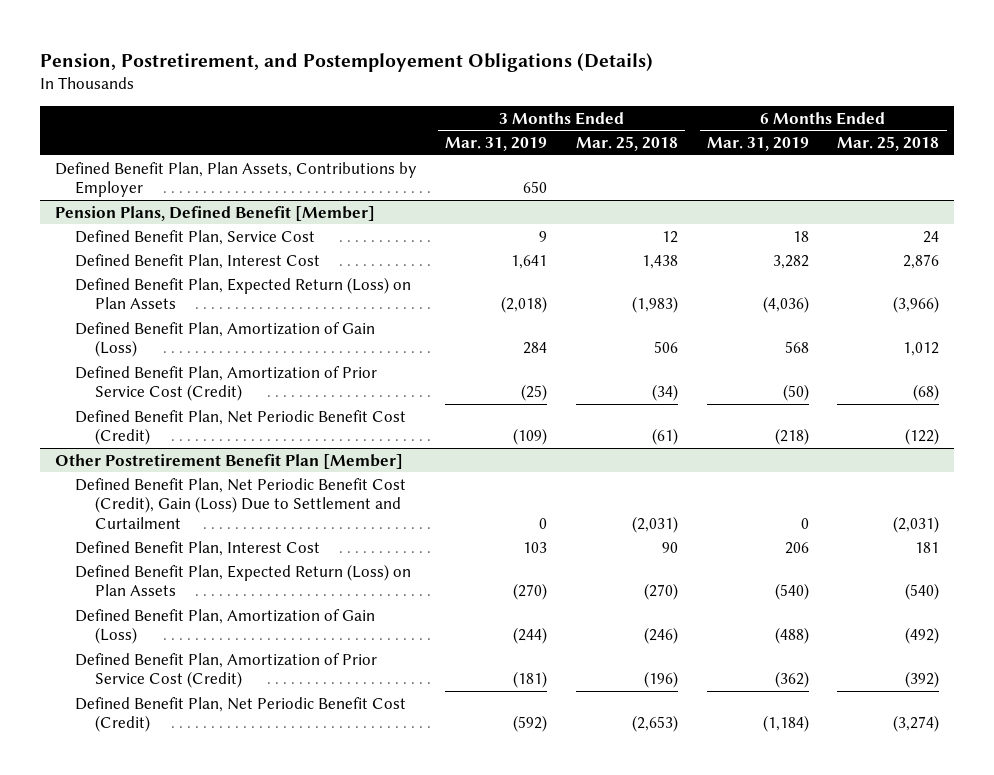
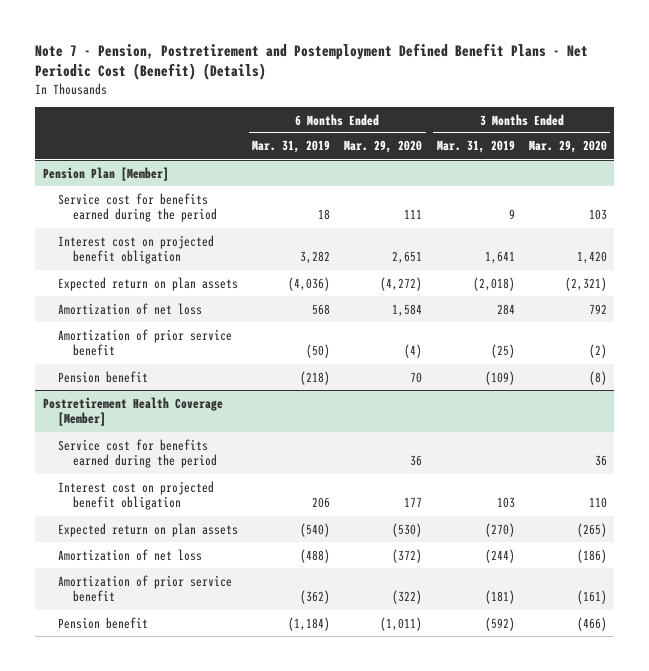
[40,52,654,72] Pension, Postretirement, and Postemployement Obligations (Details) -> [35,42,589,81] Note 7 - Pension, Postretirement and Postemployment Defined Benefit Plans - Net Periodic Cost (Benefit) (Details)
[575,135,678,151] Mar. 25, 2018 -> none
[837,135,940,151] Mar. 25, 2018 -> none
none -> [344,140,423,154] Mar. 29, 2020
none -> [528,140,607,154] Mar. 29, 2020
[54,161,417,198] Defined Benefit Plan, Plan Assets, Contributions by Employer -> none
[54,453,403,469] Other Postretirement Benefit Plan [Member] -> none
[75,477,407,529] Defined Benefit Plan, Net Periodic Benefit Cost (Credit), Gain (Loss) Due to Settlement and Curtailment -> none
[54,205,375,221] Pension Plans, Defined Benefit [Member] -> [42,166,169,181] Pension Plan [Member]
[75,229,316,245] Defined Benefit Plan, Service Cost -> [58,192,218,223] Service cost for benefits earned during the period
[75,253,321,269] Defined Benefit Plan, Interest Cost -> [58,234,215,265] Interest cost on projected benefit obligation
[75,276,412,310] Defined Benefit Plan, Expected Return (Loss) on Plan Assets -> [58,276,239,291] Expected return on plan assets
[75,321,376,358] Defined Benefit Plan, Amortization of Gain (Loss) -> [58,302,203,315] Amortization of net loss
[75,365,378,402] Defined Benefit Plan, Amortization of Prior Service Cost (Credit) -> [58,328,233,357] Amortization of prior service benefit
[75,409,407,446] Defined Benefit Plan, Net Periodic Benefit Cost (Credit) -> [58,370,149,383] Pension benefit
none -> [42,396,223,427] Postretirement Health Coverage [Member]
none -> [58,438,218,469] Service cost for benefits earned during the period
[75,540,321,556] Defined Benefit Plan, Interest Cost -> [58,480,215,511] Interest cost on projected benefit obligation
[75,563,412,597] Defined Benefit Plan, Expected Return (Loss) on Plan Assets -> [58,522,239,537] Expected return on plan assets
[75,608,376,645] Defined Benefit Plan, Amortization of Gain (Loss) -> [58,548,203,561] Amortization of net loss
[75,652,378,689] Defined Benefit Plan, Amortization of Prior Service Cost (Credit) -> [58,574,233,603] Amortization of prior service benefit
[75,696,407,733] Defined Benefit Plan, Net Periodic Benefit Cost (Credit) -> [58,616,149,629] Pension benefit

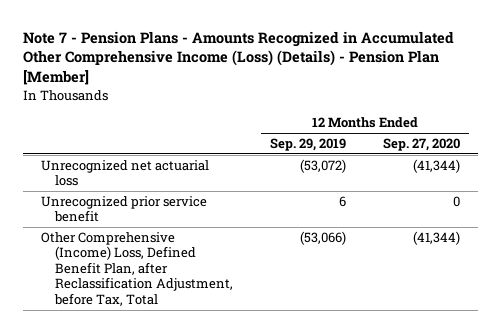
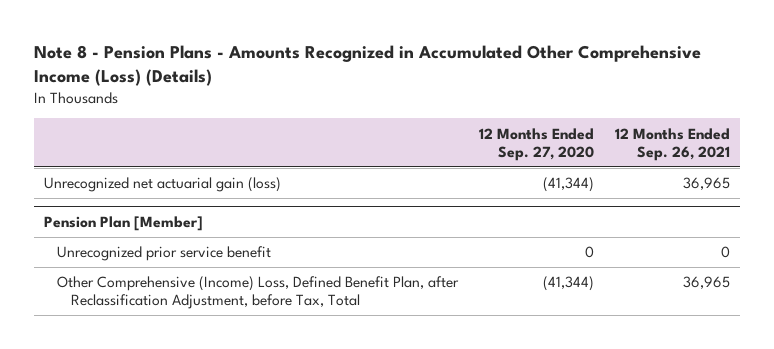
[22,30,454,86] Note 7 - Pension Plans - Amounts Recognized in Accumulated Other Comprehensive Income (Loss) (Details) - Pension Plan [Member] -> [33,44,701,86] Note 8 - Pension Plans - Amounts Recognized in Accumulated Other Comprehensive Income (Loss) (Details)
[269,137,346,151] Sep. 29, 2019 -> none
none -> [614,127,730,161] 12 Months Ended Sep. 26, 2021
[41,159,210,187] Unrecognized net actuarial loss -> [43,177,281,193] Unrecognized net actuarial gain (loss)
none -> [43,216,203,232] Pension Plan [Member]

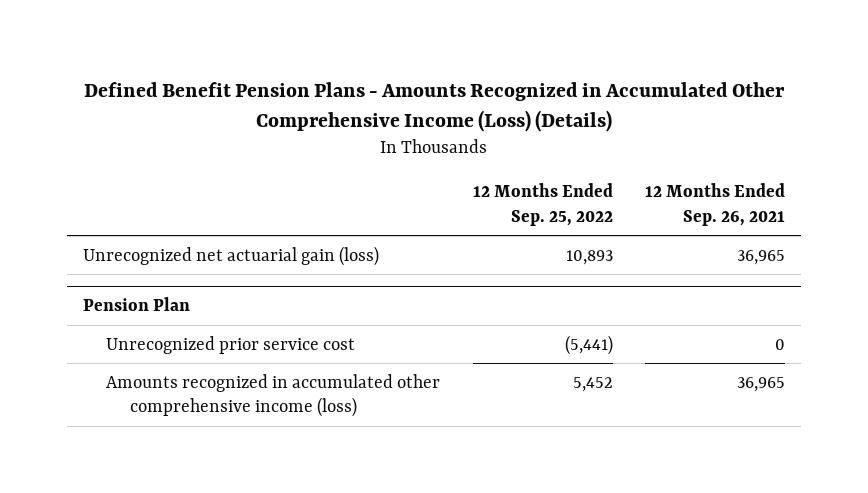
[33,44,701,86] Note 8 - Pension Plans - Amounts Recognized in Accumulated Other Comprehensive Income (Loss) (Details) -> [83,81,785,132] Defined Benefit Pension Plans - Amounts Recognized in Accumulated Other Comprehensive Income (Loss) (Details)
[478,127,594,161] 12 Months Ended Sep. 27, 2020 -> none
none -> [472,183,613,226] 12 Months Ended Sep. 25, 2022
[43,216,203,232] Pension Plan [Member] -> [82,297,190,312] Pension Plan
[57,246,272,262] Unrecognized prior service benefit -> [106,335,356,354] Unrecognized prior service cost
[57,276,460,310] Other Comprehensive (Income) Loss, Defined Benefit Plan, after Reclassification Adjustment, before Tax, Total -> [106,373,441,418] Amounts recognized in accumulated other comprehensive income (loss)

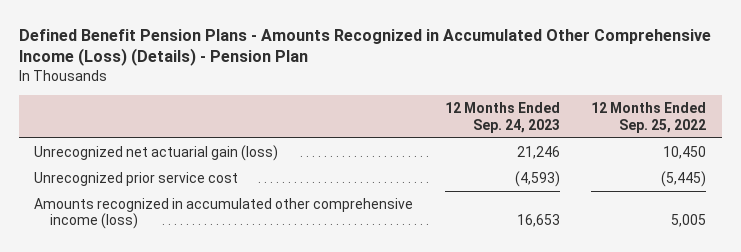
[83,81,785,132] Defined Benefit Pension Plans - Amounts Recognized in Accumulated Other Comprehensive Income (Loss) (Details) -> [18,28,711,67] Defined Benefit Pension Plans - Amounts Recognized in Accumulated Other Comprehensive Income (Loss) (Details) - Pension Plan
[644,183,785,226] 12 Months Ended Sep. 26, 2021 -> none
none -> [444,102,560,133] 12 Months Ended Sep. 24, 2023
[82,297,190,312] Pension Plan -> none
[565,249,613,265] 10,893 -> [663,145,707,159] 10,450
[564,334,613,355] (5,441) -> [661,170,707,187] (5,445)
[572,376,613,392] 5,452 -> [671,214,707,228] 5,005

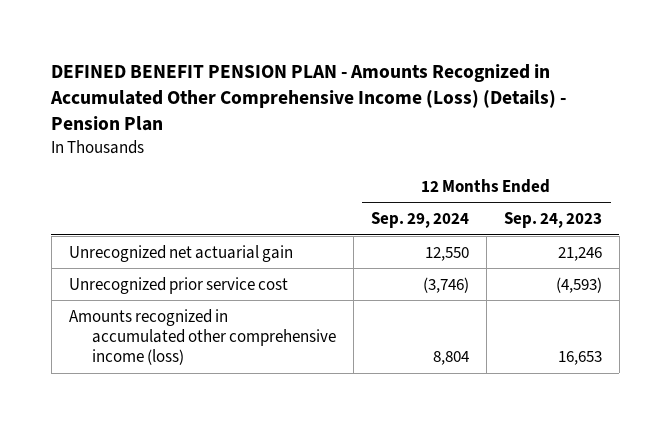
[18,28,711,67] Defined Benefit Pension Plans - Amounts Recognized in Accumulated Other Comprehensive Income (Loss) (Details) - Pension Plan -> [50,63,567,132] DEFINED BENEFIT PENSION PLAN - Amounts Recognized in Accumulated Other Comprehensive Income (Loss) (Details) - Pension Plan
[591,102,707,133] 12 Months Ended Sep. 25, 2022 -> none
none -> [370,211,469,228] Sep. 29, 2024
[34,144,279,161] Unrecognized net actuarial gain (loss) -> [68,244,293,262] Unrecognized net actuarial gain

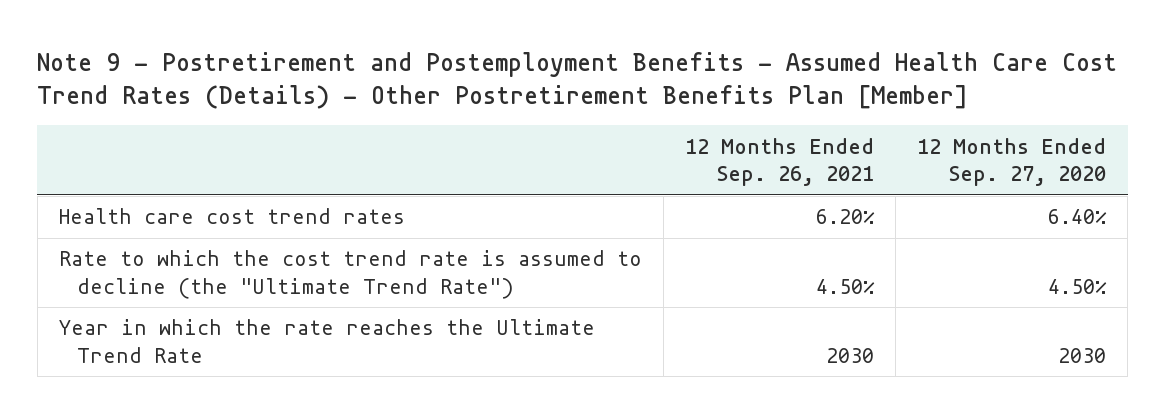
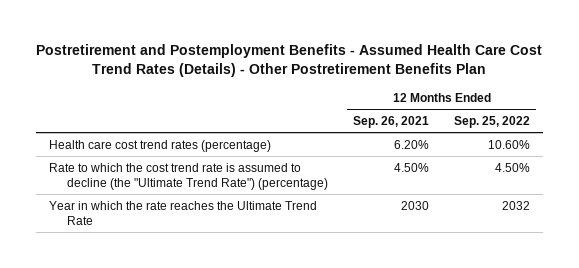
[37,51,1118,109] Note 9 - Postretirement and Postemployment Benefits - Assumed Health Care Cost Trend Rates (Details) - Other Postretirement Benefits Plan [Member] -> [36,43,543,77] Postretirement and Postemployment Benefits - Assumed Health Care Cost Trend Rates (Details) - Other Postretirement Benefits Plan
[917,137,1107,187] 12 Months Ended Sep. 27, 2020 -> none
none -> [454,115,531,128] Sep. 25, 2022
[58,208,405,225] Health care cost trend rates -> [48,139,271,152] Health care cost trend rates (percentage)
[58,250,642,299] Rate to which the cost trend rate is assumed to decline (the "Ultimate Trend Rate") -> [48,162,329,190] Rate to which the cost trend rate is assumed to decline (the "Ultimate Trend Rate") (percentage)

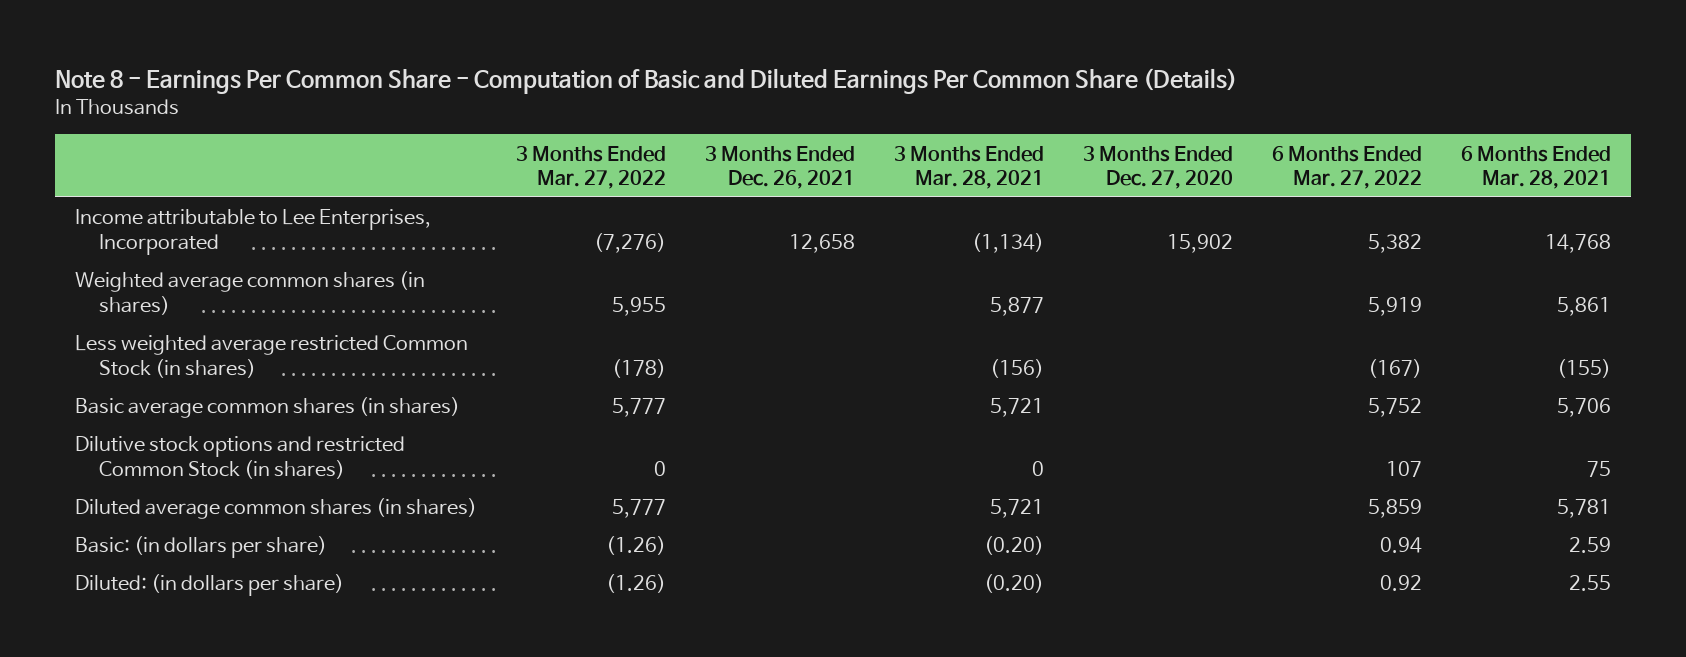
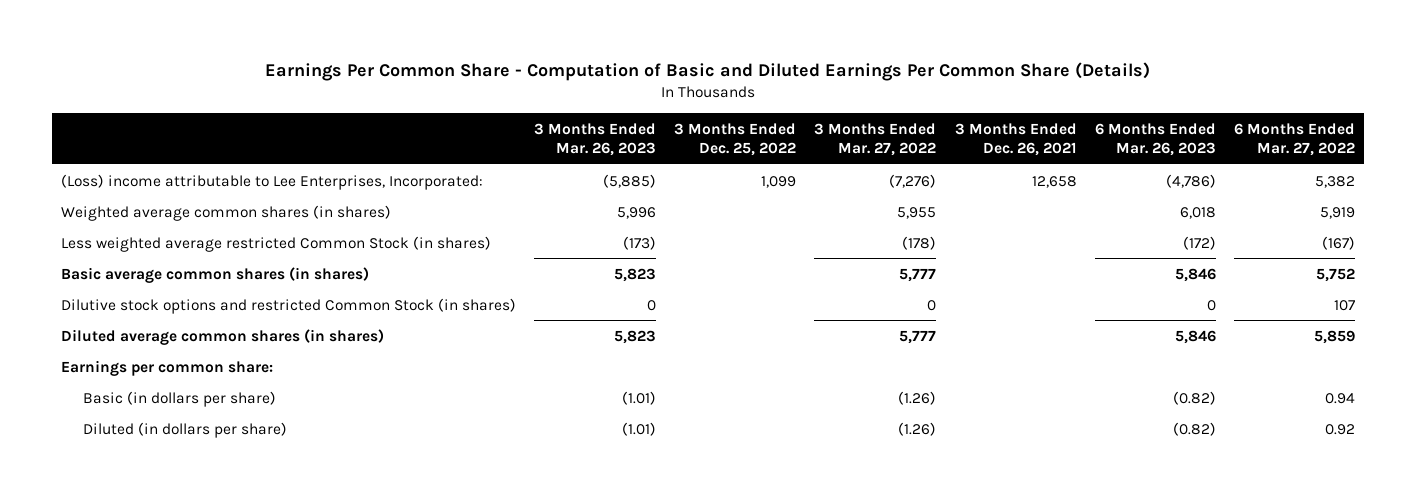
[55,67,1238,94] Note 8 - Earnings Per Common Share - Computation of Basic and Diluted Earnings Per Common Share (Details) -> [264,62,1150,82] Earnings Per Common Share - Computation of Basic and Diluted Earnings Per Common Share (Details)
[894,145,1045,189] 3 Months Ended Mar. 28, 2021 -> none
[1083,145,1234,189] 3 Months Ended Dec. 27, 2020 -> none
[1461,145,1612,189] 6 Months Ended Mar. 28, 2021 -> none
none -> [534,122,657,157] 3 Months Ended Mar. 26, 2023
none -> [674,122,797,157] 3 Months Ended Dec. 25, 2022
none -> [1094,122,1216,157] 6 Months Ended Mar. 26, 2023
[74,209,431,255] Income attributable to Lee Enterprises, Incorporated -> [61,173,484,190] (Loss) income attributable to Lee Enterprises, Incorporated:
none -> [61,359,274,376] Earnings per common share:
[74,536,327,559] Basic: (in dollars per share) -> [83,390,277,407] Basic (in dollars per share)
[74,574,344,597] Diluted: (in dollars per share) -> [83,421,288,438] Diluted (in dollars per share)

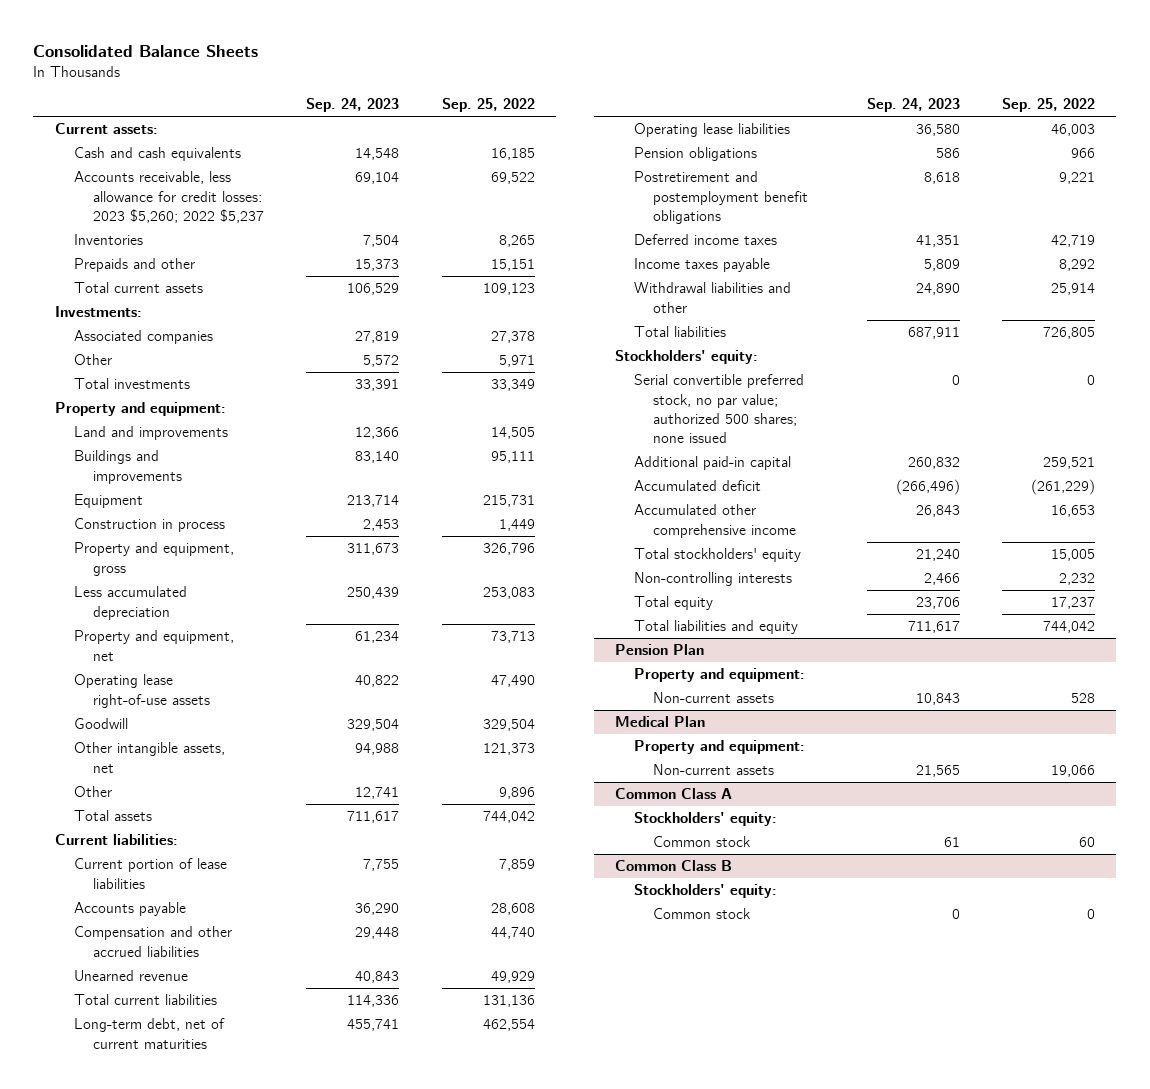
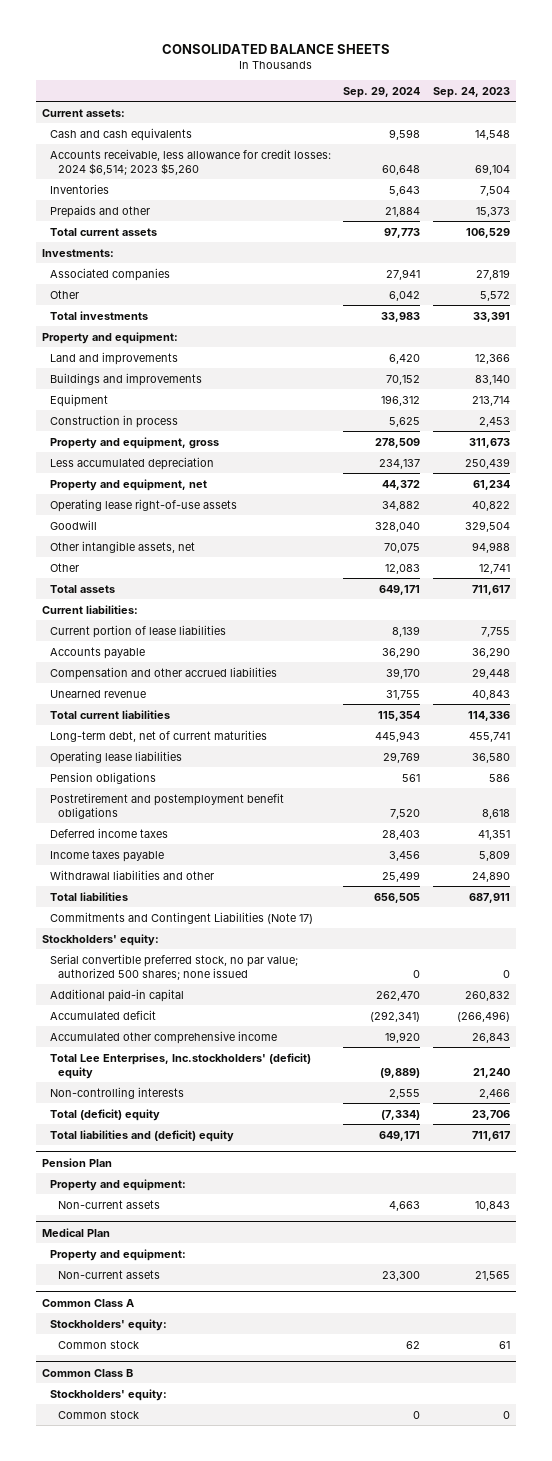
[33,44,259,57] Consolidated Balance Sheets -> [161,43,390,54] CONSOLIDATED BALANCE SHEETS
[441,98,535,113] Sep. 25, 2022 -> none
none -> [343,86,421,98] Sep. 29, 2024
[73,171,264,223] Accounts receivable, less allowance for credit losses: 2023 $5,260; 2022 $5,237 -> [50,148,332,175] Accounts receivable, less allowance for credit losses: 2024 $6,514; 2023 $5,260
none -> [50,911,314,924] Commitments and Contingent Liabilities (Note 17)
[633,548,801,563] Total stockholders' equity -> [50,1052,312,1079] Total Lee Enterprises, Inc.stockholders' (deficit) equity
[633,596,713,611] Total equity -> [50,1108,161,1121] Total (deficit) equity
[633,620,798,635] Total liabilities and equity -> [50,1129,235,1142] Total liabilities and (deficit) equity

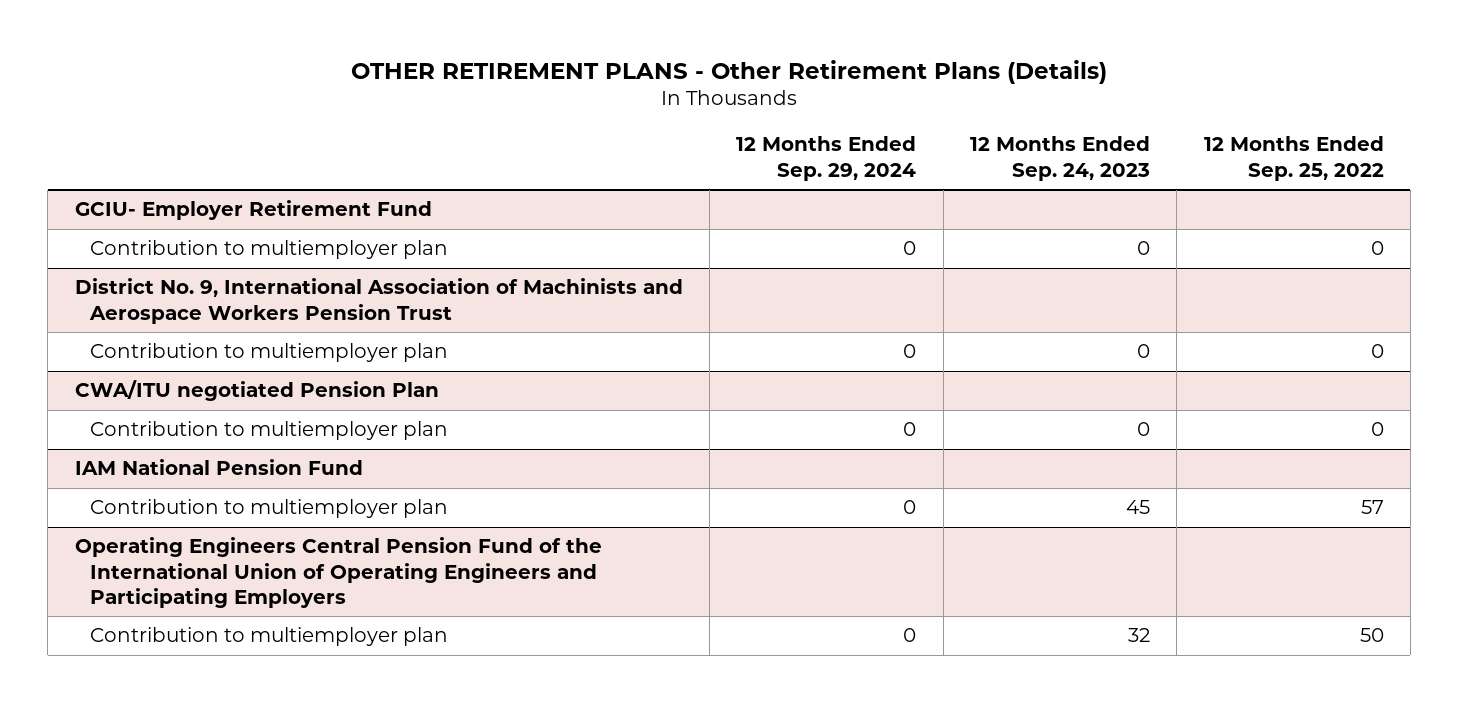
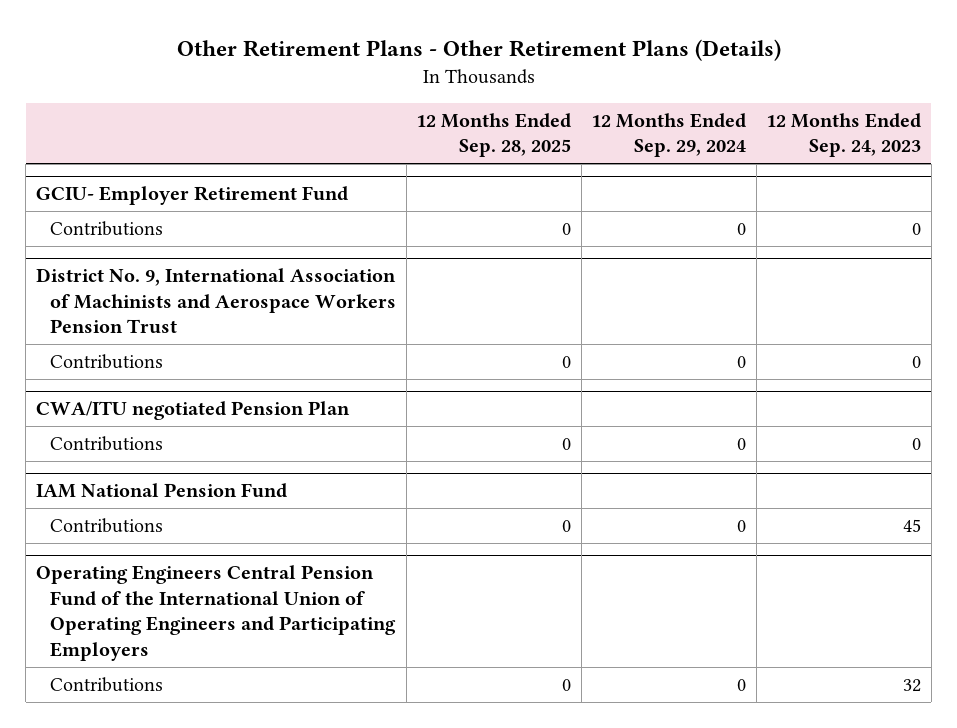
[351,59,1108,84] OTHER RETIREMENT PLANS - Other Retirement Plans (Details) -> [176,39,781,62] Other Retirement Plans - Other Retirement Plans (Details)
[1203,136,1384,181] 12 Months Ended Sep. 25, 2022 -> none
none -> [416,112,572,158] 12 Months Ended Sep. 28, 2025
[90,240,449,260] Contribution to multiemployer plan -> [50,220,164,236] Contributions
[90,343,449,363] Contribution to multiemployer plan -> [50,353,164,369] Contributions
[90,421,449,441] Contribution to multiemployer plan -> [50,435,164,451] Contributions
[90,499,449,519] Contribution to multiemployer plan -> [50,517,164,533] Contributions
[90,627,449,647] Contribution to multiemployer plan -> [50,676,164,692] Contributions

